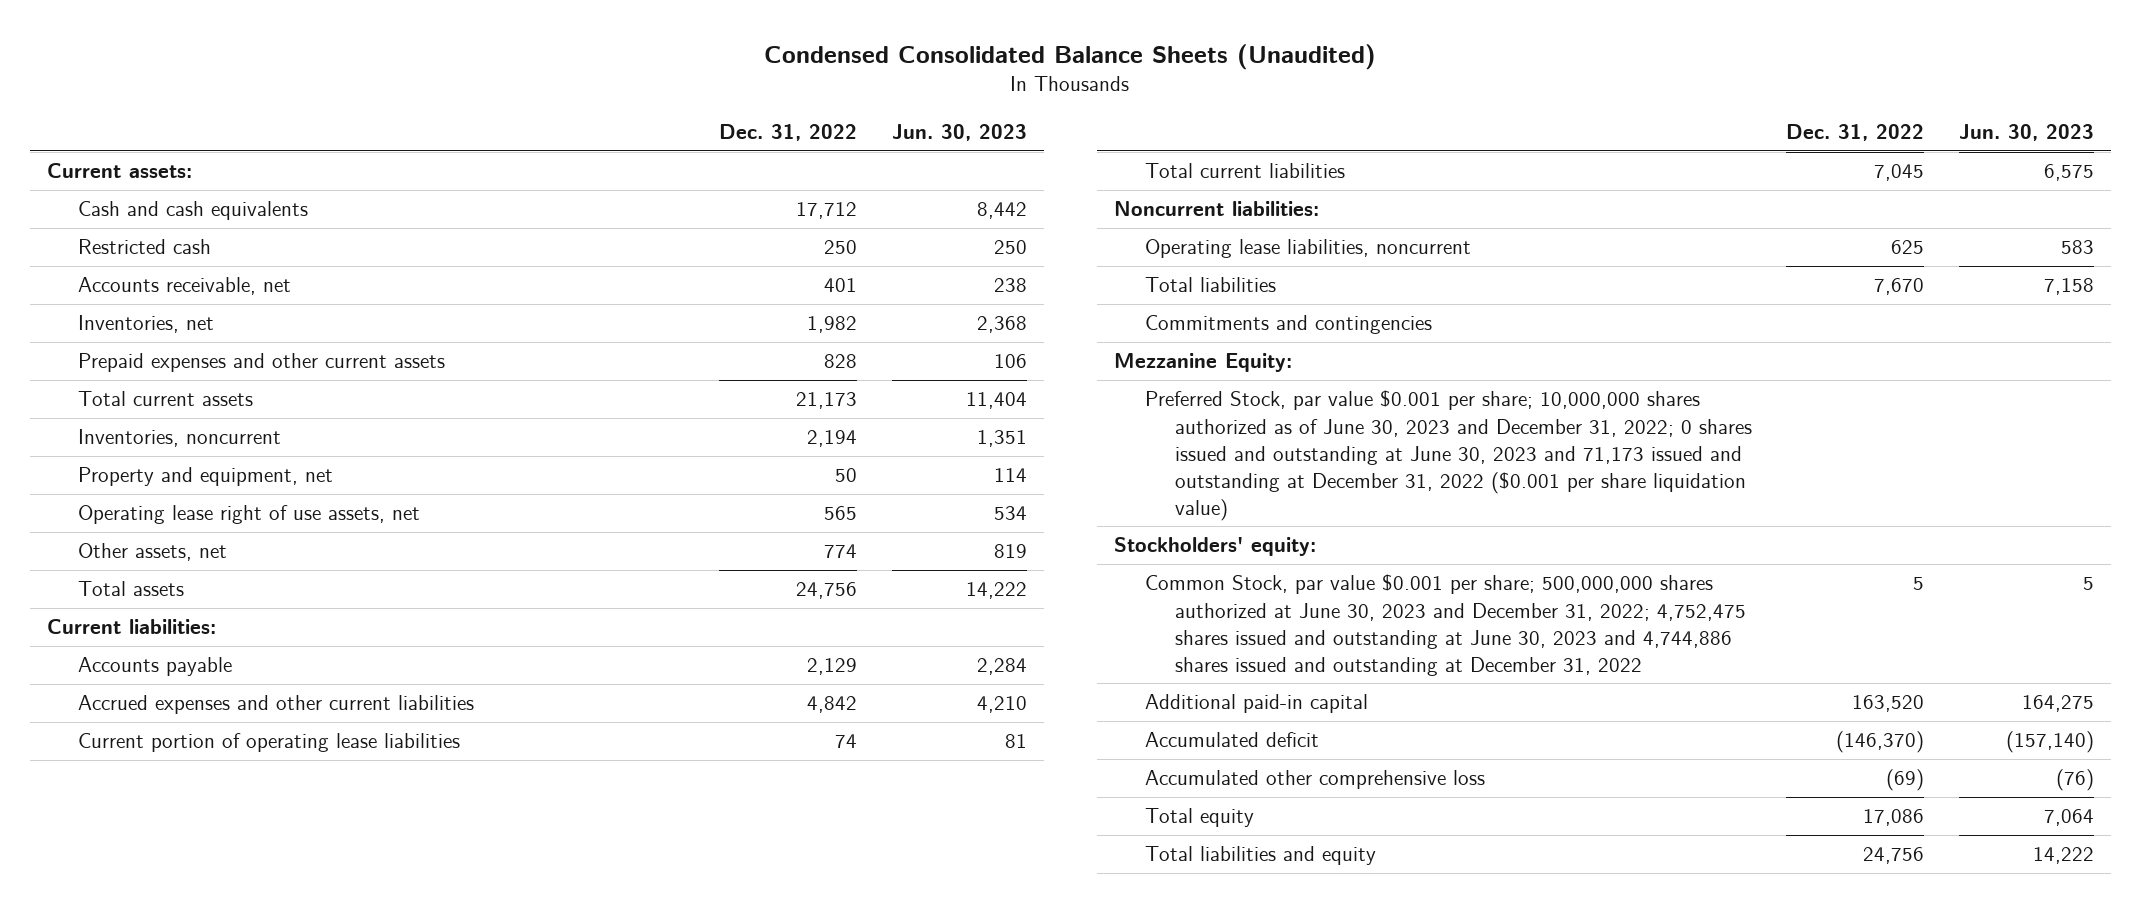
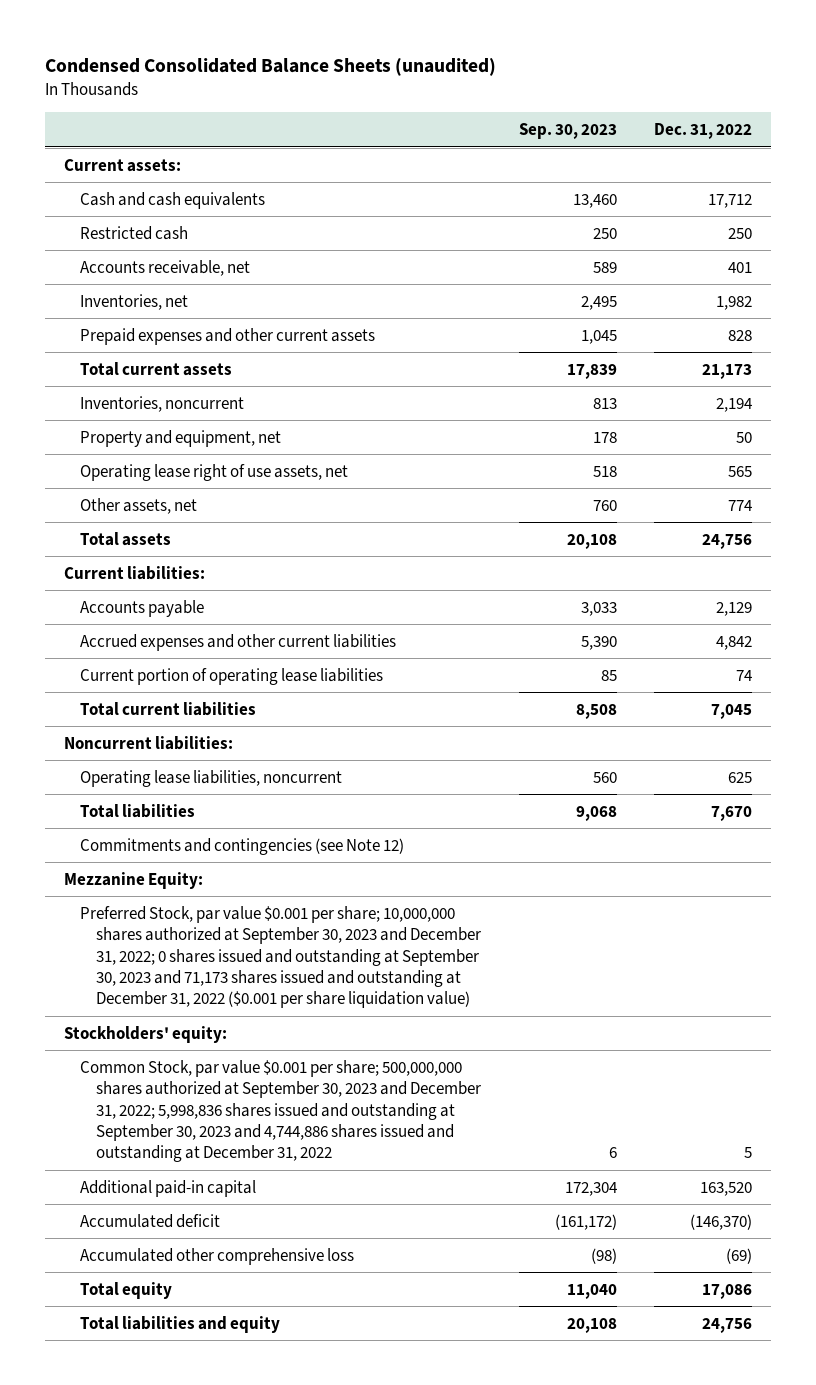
[764,43,1377,70] Condensed Consolidated Balance Sheets (Unaudited) -> [45,57,497,76] Condensed Consolidated Balance Sheets (unaudited)
[891,124,1027,142] Jun. 30, 2023 -> none
none -> [518,123,617,140] Sep. 30, 2023
[1144,315,1432,335] Commitments and contingencies -> [80,837,405,855] Commitments and contingencies (see Note 12)
[1144,390,1753,521] Preferred Stock, par value $0.001 per share; 10,000,000 shares authorized as of June 30, 2023 and December 31, 2022; 0 shares issued and outstanding at June 30, 2023 and 71,173 issued and outstanding at December 31, 2022 ($0.001 per share liquidation value) -> [80,905,482,1009] Preferred Stock, par value $0.001 per share; 10,000,000 shares authorized at September 30, 2023 and December 31, 2022; 0 shares issued and outstanding at September 30, 2023 and 71,173 shares issued and outstanding at December 31, 2022 ($0.001 per share liquidation value)
[1144,574,1747,676] Common Stock, par value $0.001 per share; 500,000,000 shares authorized at June 30, 2023 and December 31, 2022; 4,752,475 shares issued and outstanding at June 30, 2023 and 4,744,886 shares issued and outstanding at December 31, 2022 -> [80,1059,482,1163] Common Stock, par value $0.001 per share; 500,000,000 shares authorized at September 30, 2023 and December 31, 2022; 5,998,836 shares issued and outstanding at September 30, 2023 and 4,744,886 shares issued and outstanding at December 31, 2022

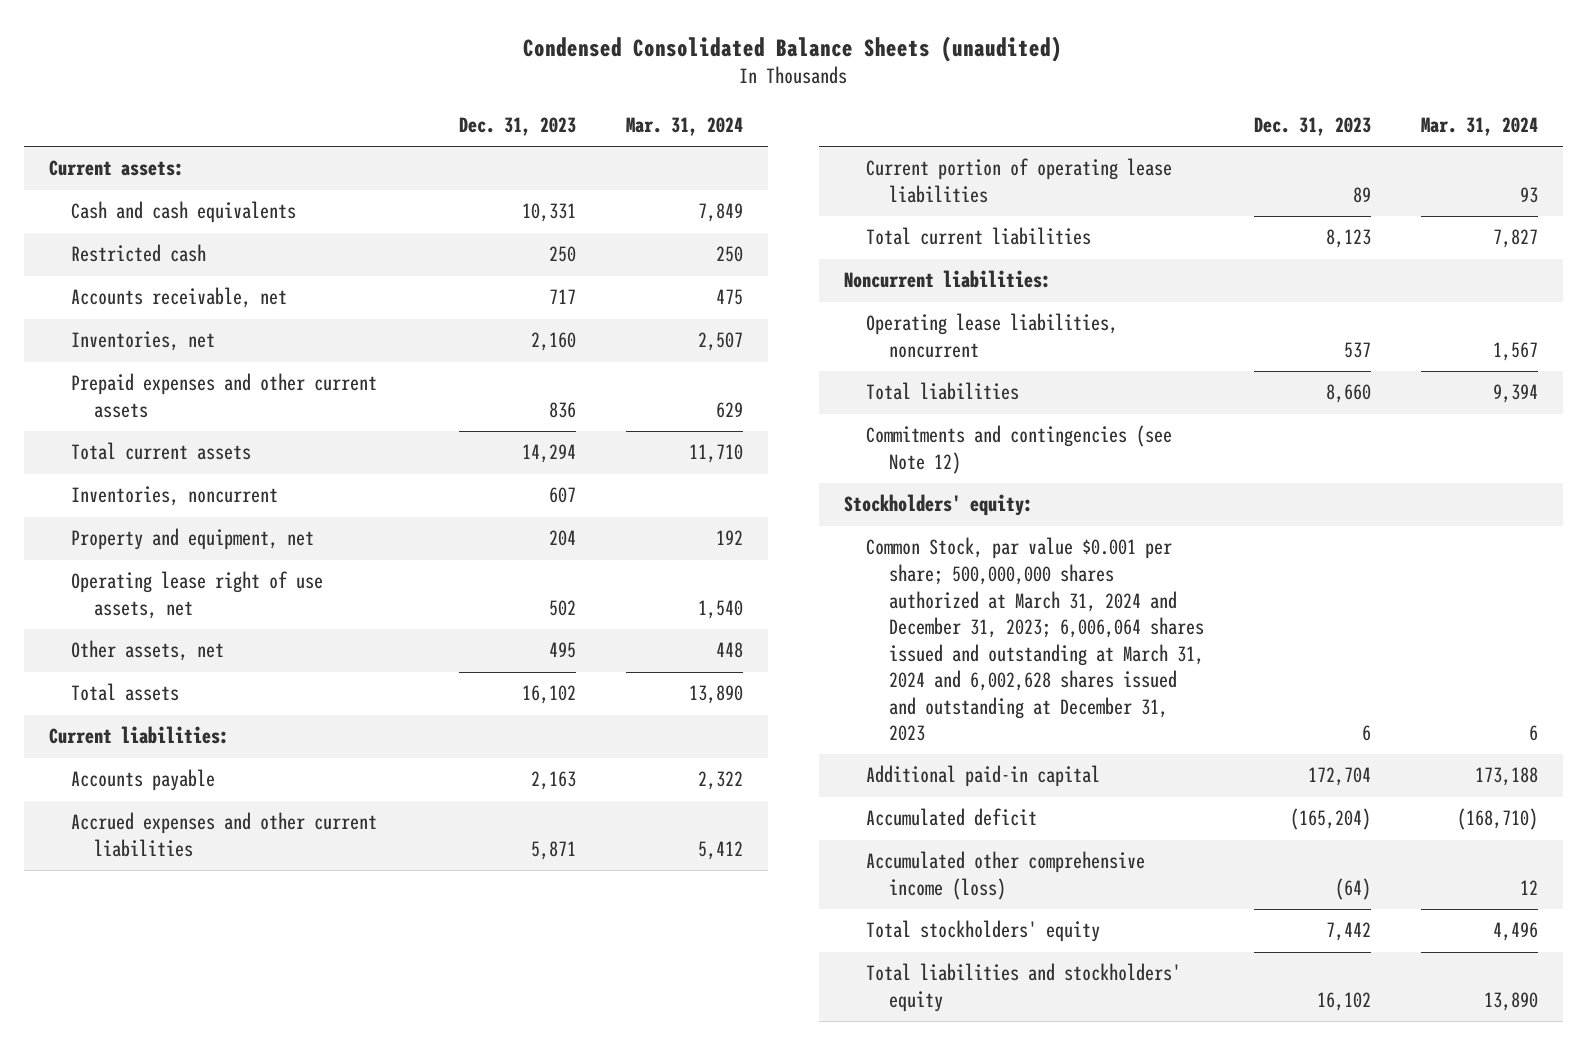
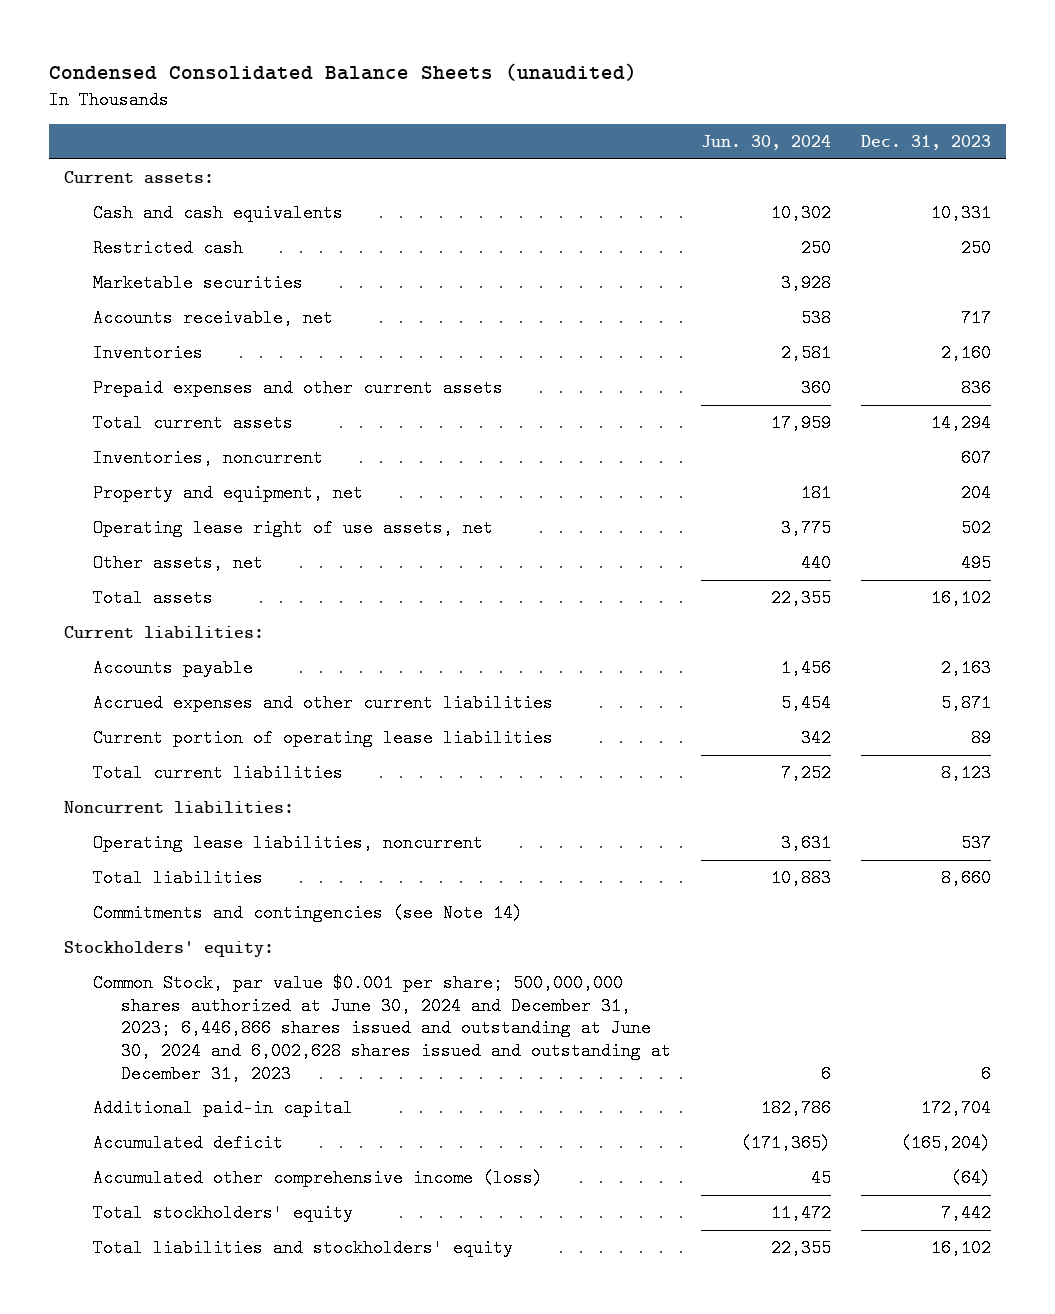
[625,117,743,137] Mar. 31, 2024 -> none
none -> [700,135,831,151] Jun. 30, 2024
none -> [92,274,303,293] Marketable securities
[71,331,216,352] Inventories, net -> [92,344,203,363] Inventories
[866,425,1173,474] Commitments and contingencies (see Note 12) -> [92,904,523,923] Commitments and contingencies (see Note 14)
[866,537,1204,742] Common Stock, par value $0.001 per share; 500,000,000 shares authorized at March 31, 2024 and December 31, 2023; 6,006,064 shares issued and outstanding at March 31, 2024 and 6,002,628 shares issued and outstanding at December 31, 2023 -> [92,974,671,1083] Common Stock, par value $0.001 per share; 500,000,000 shares authorized at June 30, 2024 and December 31, 2023; 6,446,866 shares issued and outstanding at June 30, 2024 and 6,002,628 shares issued and outstanding at December 31, 2023

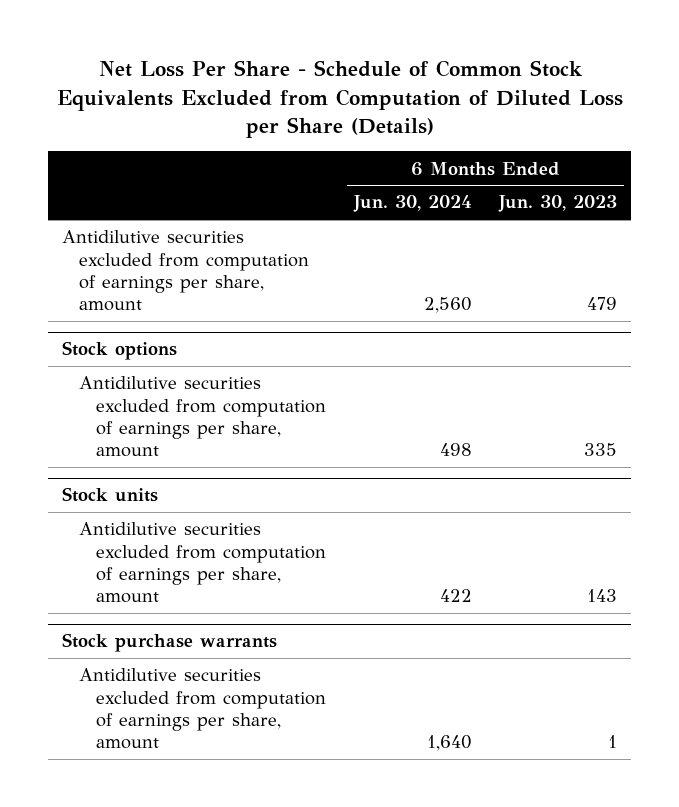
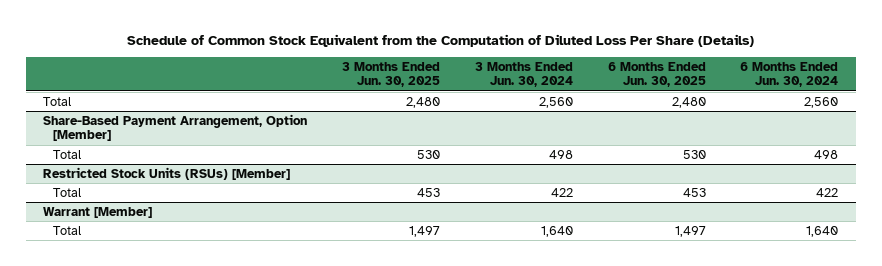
[56,60,623,139] Net Loss Per Share - Schedule of Common Stock Equivalents Excluded from Computation of Diluted Loss per Share (Details) -> [126,33,754,47] Schedule of Common Stock Equivalent from the Computation of Diluted Loss Per Share (Details)
[498,195,618,213] Jun. 30, 2023 -> none
none -> [342,61,441,88] 3 Months Ended Jun. 30, 2025
none -> [474,61,573,88] 3 Months Ended Jun. 30, 2024
none -> [607,61,706,88] 6 Months Ended Jun. 30, 2025
[61,230,309,312] Antidilutive securities excluded from computation of earnings per share, amount -> [43,96,72,106] Total
[61,341,177,361] Stock options -> [43,113,308,142] Share-Based Payment Arrangement, Option [Member]
[78,376,327,458] Antidilutive securities excluded from computation of earnings per share, amount -> [52,149,81,159] Total
[61,487,158,503] Stock units -> [43,166,291,180] Restricted Stock Units (RSUs) [Member]
[78,522,327,604] Antidilutive securities excluded from computation of earnings per share, amount -> [52,187,81,197] Total
[61,633,277,653] Stock purchase warrants -> [43,206,153,218] Warrant [Member]
[78,668,327,750] Antidilutive securities excluded from computation of earnings per share, amount -> [52,225,81,235] Total

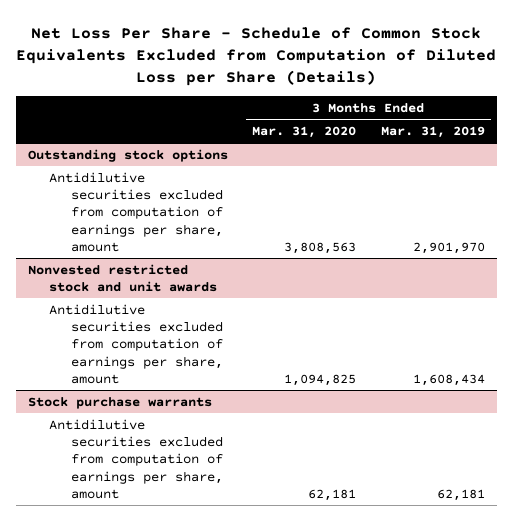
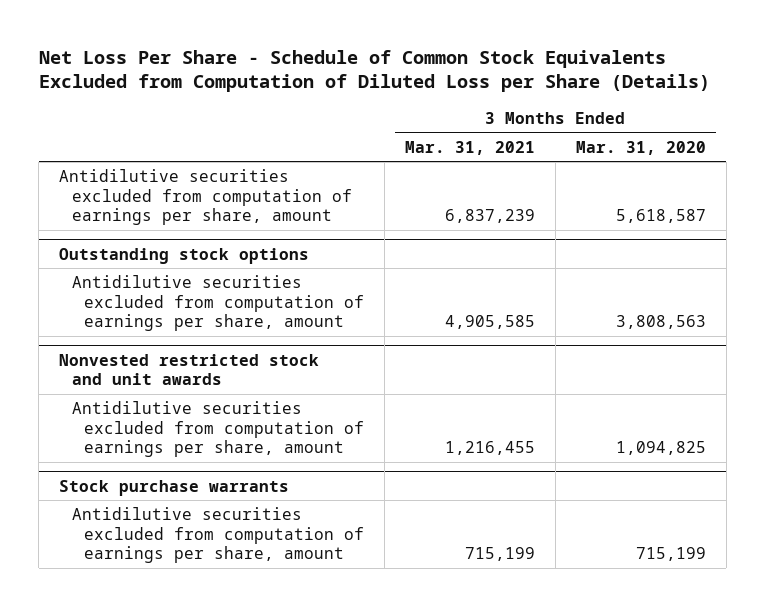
[380,125,485,138] Mar. 31, 2019 -> none
none -> [404,140,535,155] Mar. 31, 2021
none -> [59,169,352,226] Antidilutive securities excluded from computation of earnings per share, amount
[308,489,357,502] 62,181 -> [635,547,706,562] 715,199

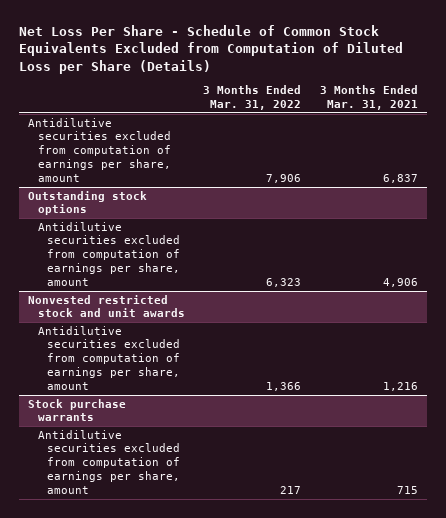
[575,140,706,155] Mar. 31, 2020 -> none
none -> [203,85,302,111] 3 Months Ended Mar. 31, 2022
[444,209,535,224] 6,837,239 -> [383,174,419,184] 6,837
[444,315,535,330] 4,905,585 -> [383,278,419,288] 4,906
[444,441,535,456] 1,216,455 -> [383,382,419,392] 1,216
[464,547,535,562] 715,199 -> [397,486,419,495] 715

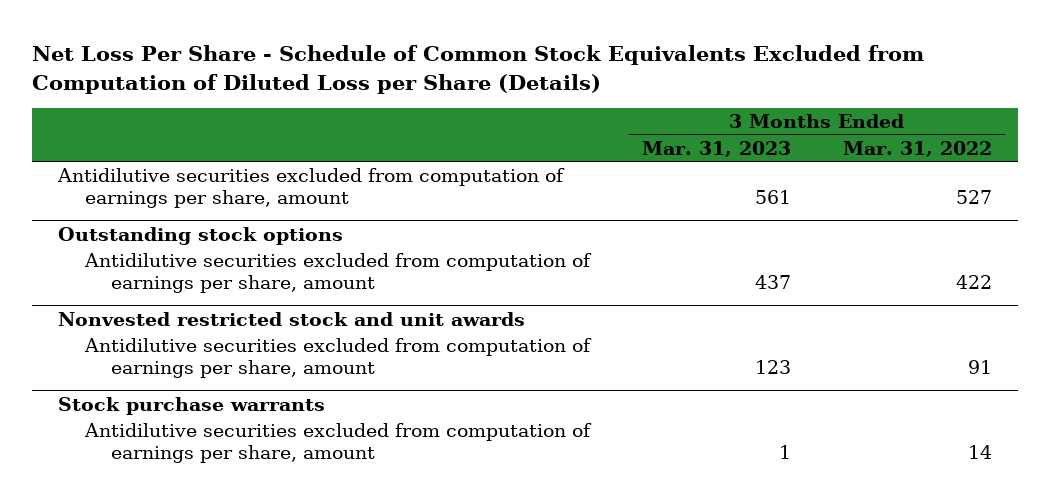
[320,85,419,111] 3 Months Ended Mar. 31, 2021 -> none
none -> [641,140,791,157] Mar. 31, 2023
[266,174,302,184] 7,906 -> [955,189,992,204] 527
[266,278,302,288] 6,323 -> [955,274,992,289] 422
[266,382,302,392] 1,366 -> [967,359,992,374] 91
[280,486,302,495] 217 -> [967,444,992,459] 14

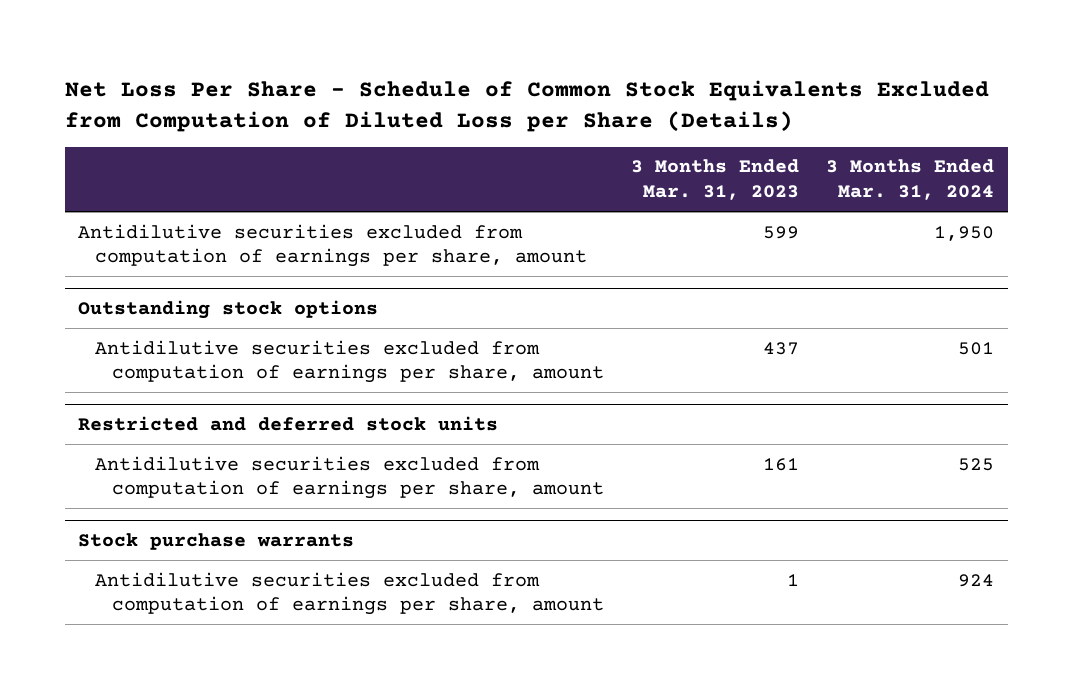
[842,140,992,157] Mar. 31, 2022 -> none
none -> [826,159,995,201] 3 Months Ended Mar. 31, 2024
[754,189,791,204] 561 -> [763,225,800,239] 599
[58,311,526,326] Nonvested restricted stock and unit awards -> [78,415,499,431] Restricted and deferred stock units
[754,359,791,374] 123 -> [763,457,800,471] 161

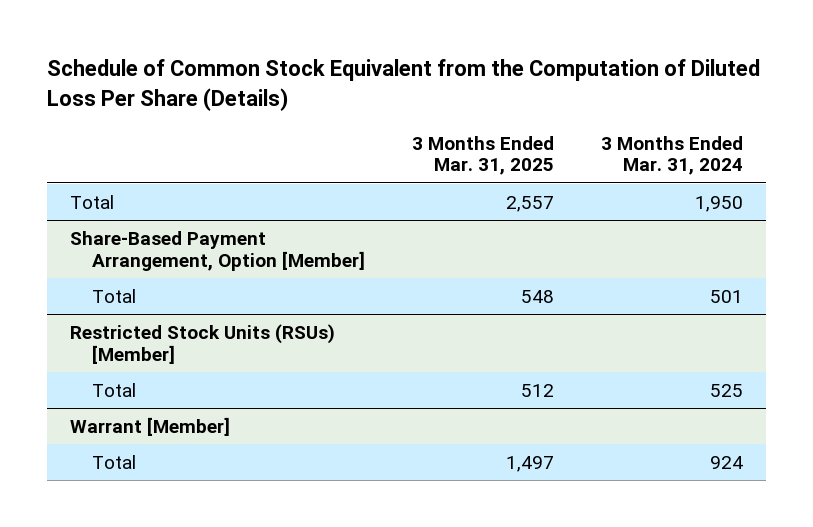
[64,79,989,132] Net Loss Per Share - Schedule of Common Stock Equivalents Excluded from Computation of Diluted Loss per Share (Details) -> [46,59,760,111] Schedule of Common Stock Equivalent from the Computation of Diluted Loss Per Share (Details)
[631,159,800,201] 3 Months Ended Mar. 31, 2023 -> none
none -> [412,135,555,176] 3 Months Ended Mar. 31, 2025
[78,223,588,268] Antidilutive securities excluded from computation of earnings per share, amount -> [70,194,115,209] Total
[78,299,379,319] Outstanding stock options -> [70,230,366,271] Share-Based Payment Arrangement, Option [Member]
[95,339,605,384] Antidilutive securities excluded from computation of earnings per share, amount -> [92,288,137,303] Total
[78,415,499,431] Restricted and deferred stock units -> [70,323,336,364] Restricted Stock Units (RSUs) [Member]
[95,455,605,500] Antidilutive securities excluded from computation of earnings per share, amount -> [92,382,137,397] Total
[78,532,355,550] Stock purchase warrants -> [70,416,231,436] Warrant [Member]
[95,571,605,616] Antidilutive securities excluded from computation of earnings per share, amount -> [92,454,137,469] Total

